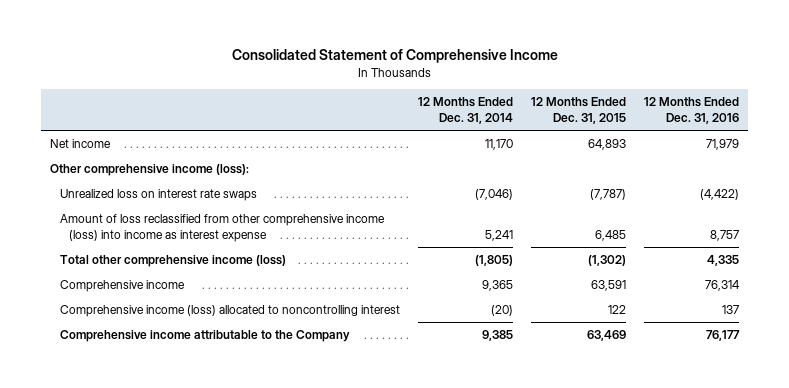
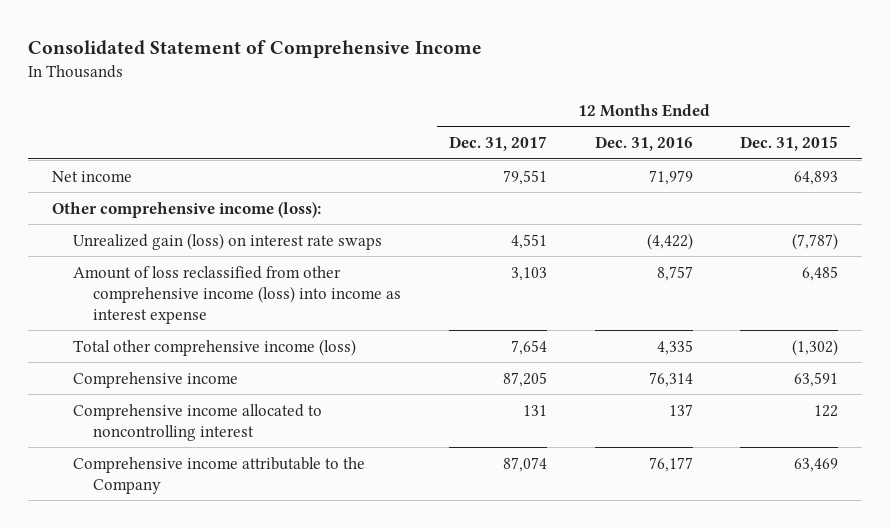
[417,97,513,125] 12 Months Ended Dec. 31, 2014 -> none
none -> [449,136,548,152] Dec. 31, 2017
[59,189,257,202] Unrealized loss on interest rate swaps -> [72,232,382,250] Unrealized gain (loss) on interest rate swaps
[59,305,400,318] Comprehensive income (loss) allocated to noncontrolling interest -> [72,403,322,441] Comprehensive income allocated to noncontrolling interest

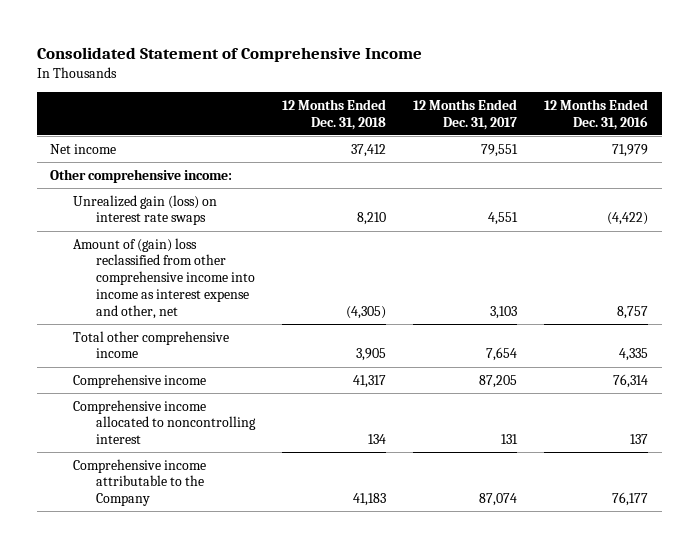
[740,136,839,152] Dec. 31, 2015 -> none
none -> [281,98,386,130] 12 Months Ended Dec. 31, 2018
[51,201,321,218] Other comprehensive income (loss): -> [50,168,233,183] Other comprehensive income:
[72,265,402,324] Amount of loss reclassified from other comprehensive income (loss) into income as interest expense -> [72,237,255,319] Amount of (gain) loss reclassified from other comprehensive income into income as interest expense and other, net
[72,338,356,356] Total other comprehensive income (loss) -> [72,330,229,359] Total other comprehensive income

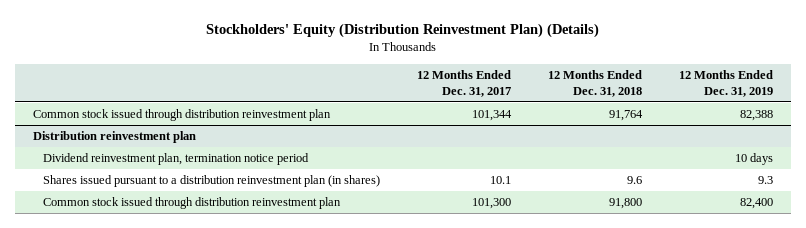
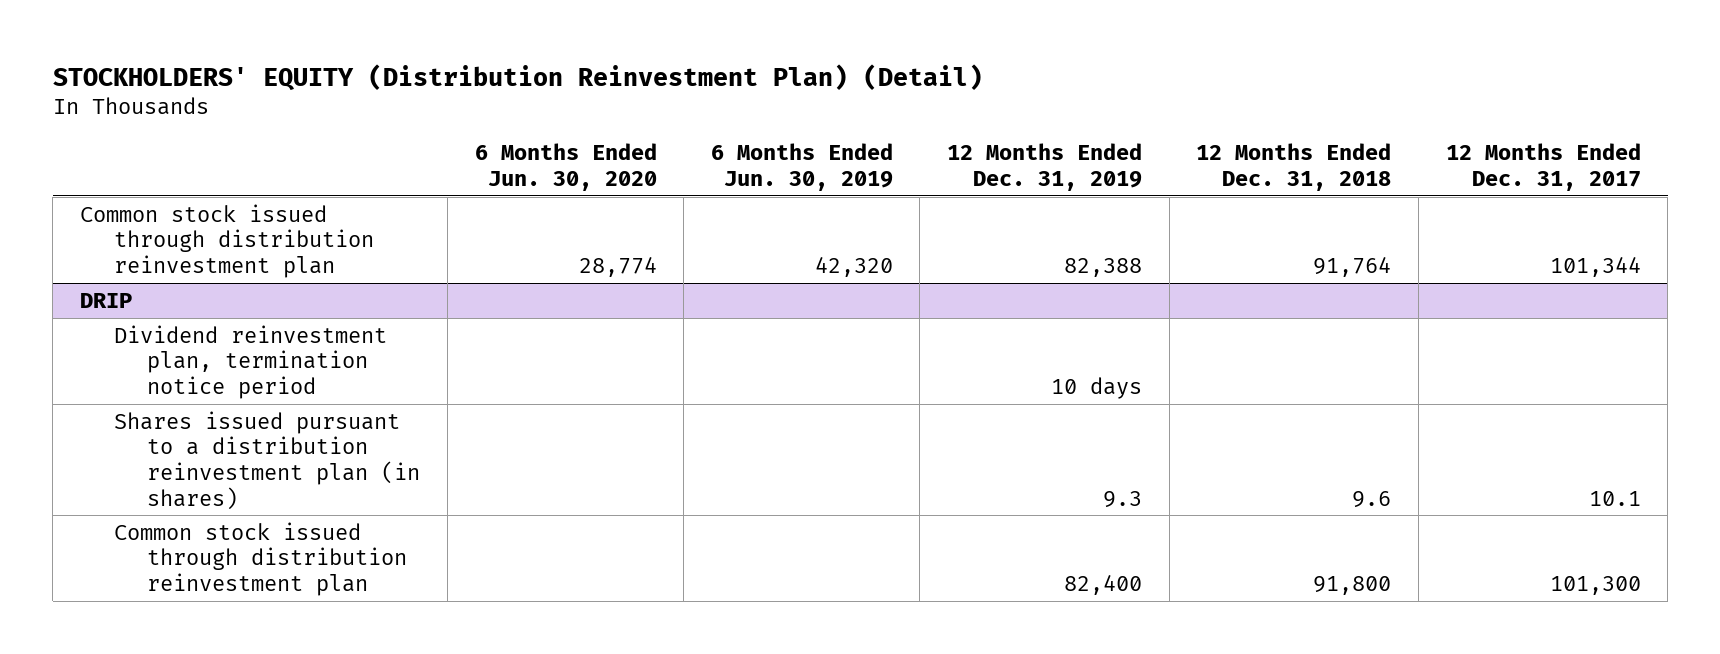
[205,23,599,39] Stockholders' Equity (Distribution Reinvestment Plan) (Details) -> [52,63,983,91] STOCKHOLDERS' EQUITY (Distribution Reinvestment Plan) (Detail)
none -> [474,143,657,192] 6 Months Ended Jun. 30, 2020
none -> [710,143,893,192] 6 Months Ended Jun. 30, 2019
[33,131,197,144] Distribution reinvestment plan -> [79,292,132,308] DRIP

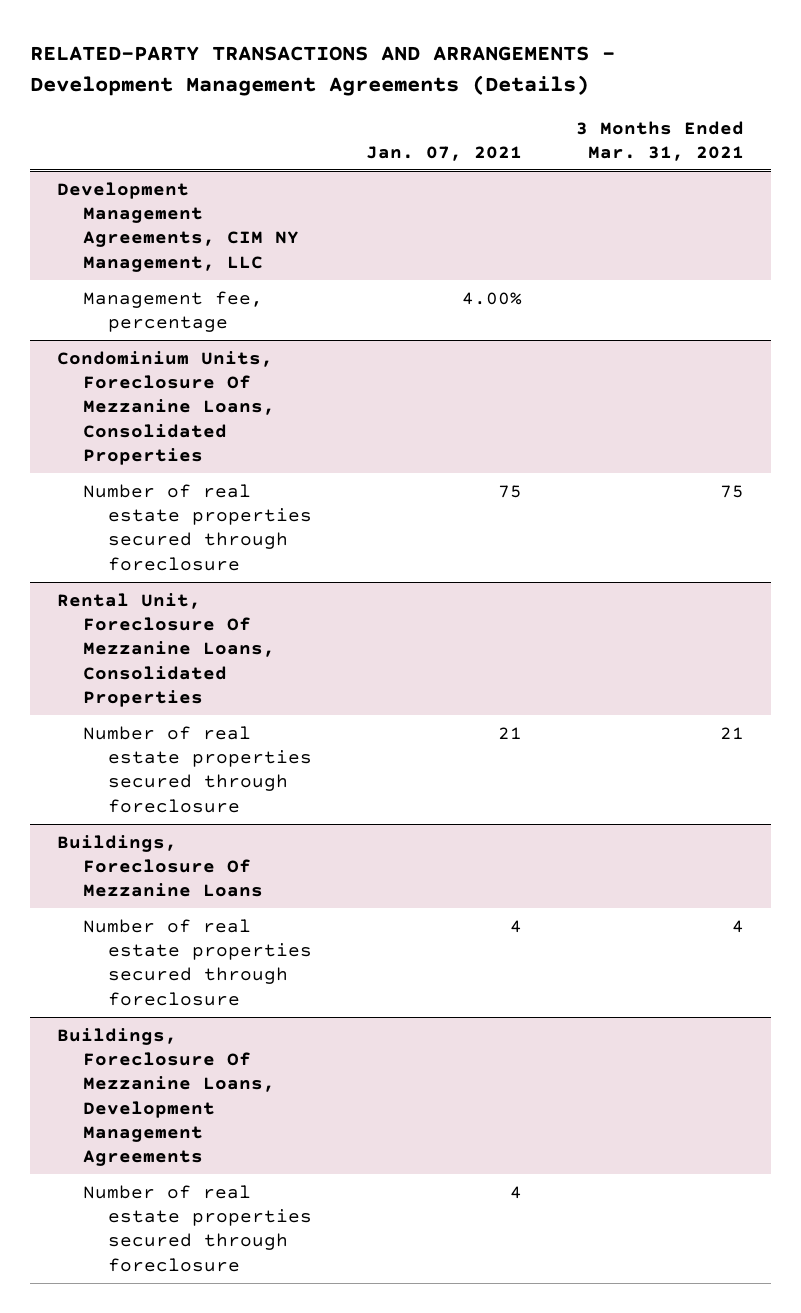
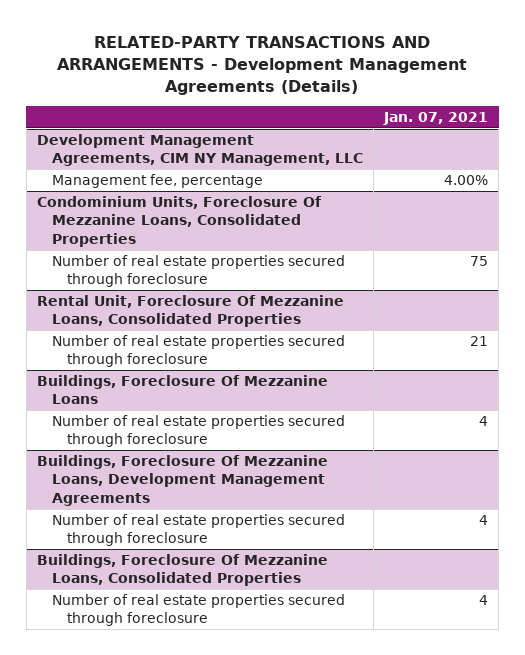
[575,120,744,161] 3 Months Ended Mar. 31, 2021 -> none
none -> [36,554,328,587] Buildings, Foreclosure Of Mezzanine Loans, Consolidated Properties
none -> [51,594,345,627] Number of real estate properties secured through foreclosure

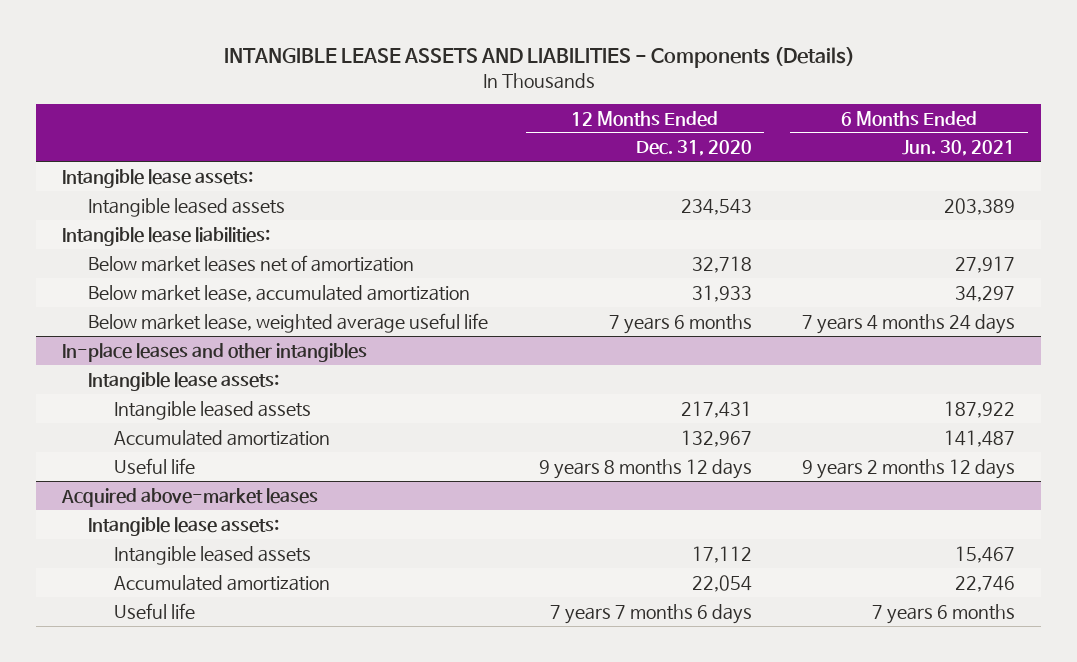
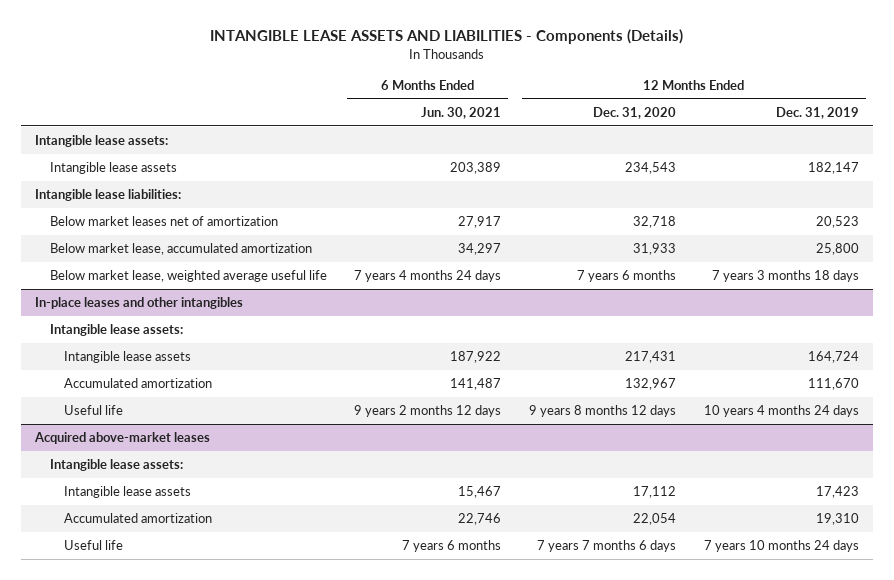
none -> [775,106,859,119] Dec. 31, 2019
[87,197,285,217] Intangible leased assets -> [49,162,177,175] Intangible lease assets
[113,400,311,420] Intangible leased assets -> [64,351,192,364] Intangible lease assets
[113,545,311,565] Intangible leased assets -> [64,486,192,499] Intangible lease assets

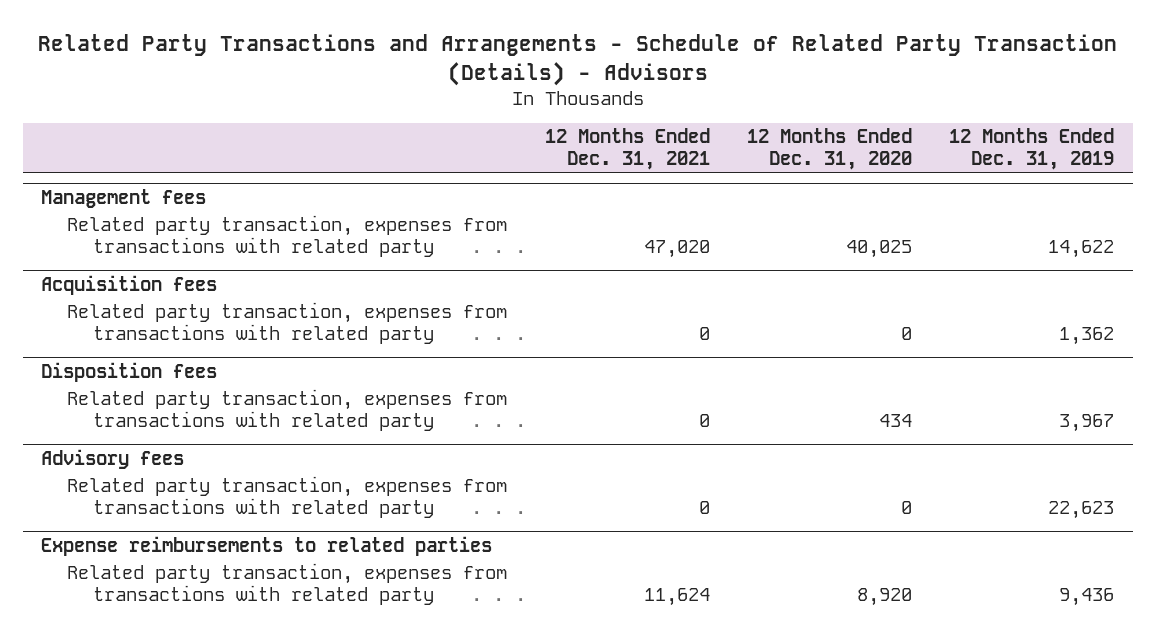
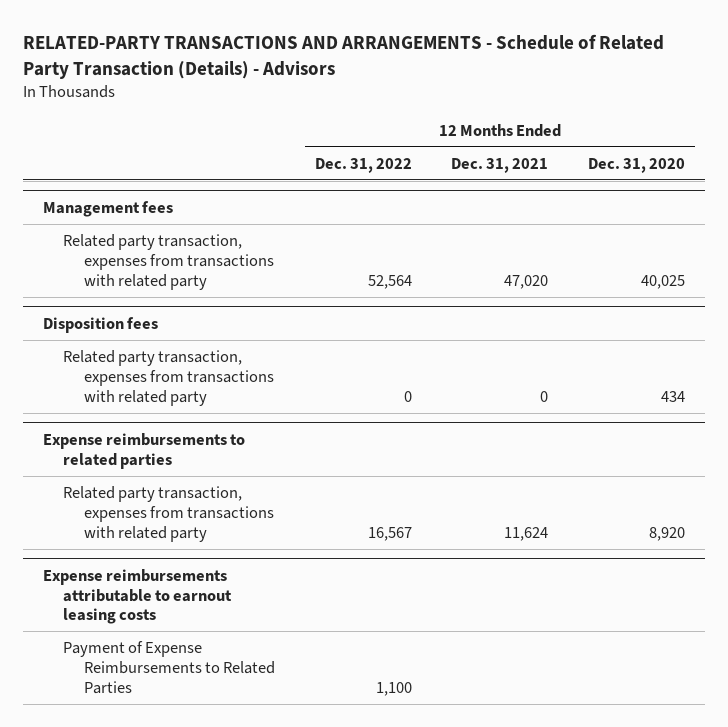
[37,34,1117,86] Related Party Transactions and Arrangements - Schedule of Related Party Transaction (Details) - Advisors -> [23,34,665,79] RELATED-PARTY TRANSACTIONS AND ARRANGEMENTS - Schedule of Related Party Transaction (Details) - Advisors
[949,128,1115,170] 12 Months Ended Dec. 31, 2019 -> none
none -> [314,157,412,173] Dec. 31, 2022
[41,274,218,295] Acquisition fees -> none
[67,302,508,344] Related party transaction, expenses from transactions with related party -> none
[41,448,185,469] Advisory fees -> none
[67,476,508,518] Related party transaction, expenses from transactions with related party -> none
none -> [43,568,233,625] Expense reimbursements attributable to earnout leasing costs
none -> [63,640,275,694] Payment of Expense Reimbursements to Related Parties

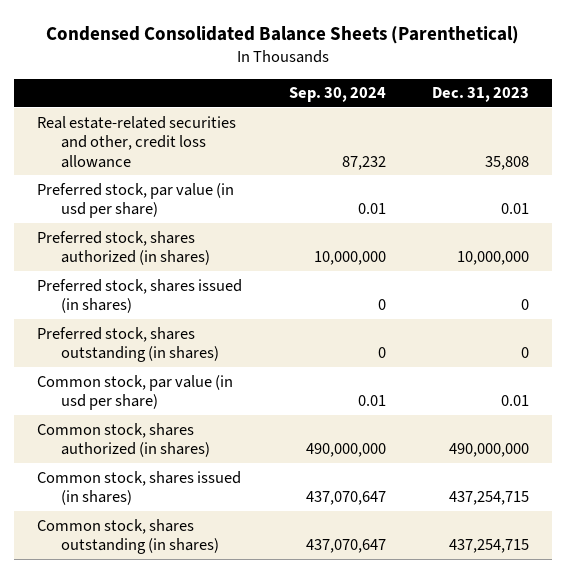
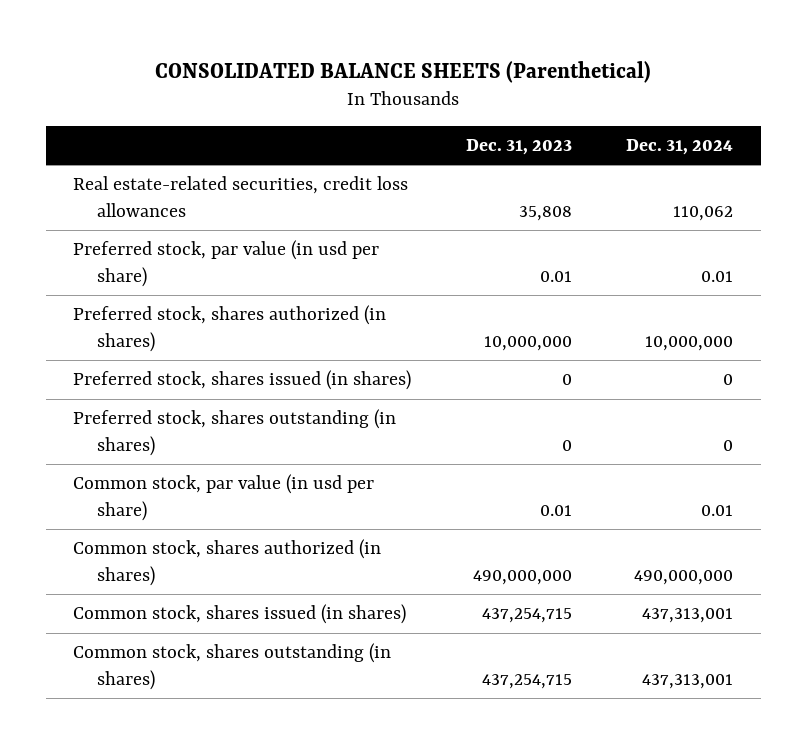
[46,25,520,44] Condensed Consolidated Balance Sheets (Parenthetical) -> [155,60,652,83] CONSOLIDATED BALANCE SHEETS (Parenthetical)
[288,87,386,103] Sep. 30, 2024 -> none
none -> [626,138,734,155] Dec. 31, 2024
[37,115,237,168] Real estate-related securities and other, credit loss allowance -> [73,176,409,217] Real estate-related securities, credit loss allowances

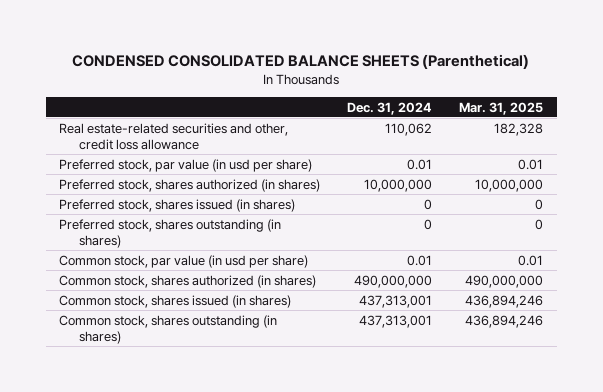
[155,60,652,83] CONSOLIDATED BALANCE SHEETS (Parenthetical) -> [72,54,530,70] CONDENSED CONSOLIDATED BALANCE SHEETS (Parenthetical)
[465,138,572,155] Dec. 31, 2023 -> none
none -> [459,101,544,115] Mar. 31, 2025
[73,176,409,217] Real estate-related securities, credit loss allowances -> [59,122,289,150] Real estate-related securities and other, credit loss allowance

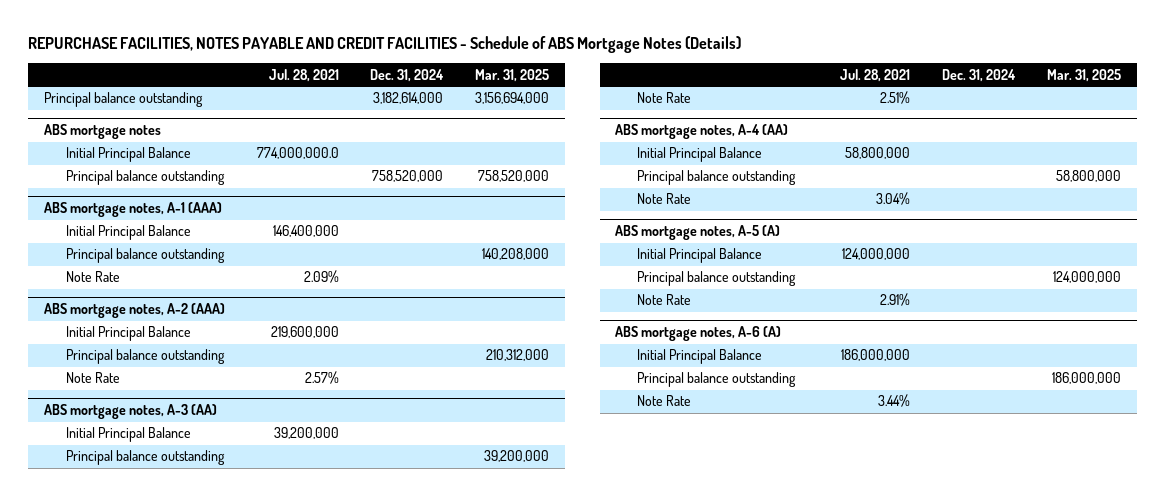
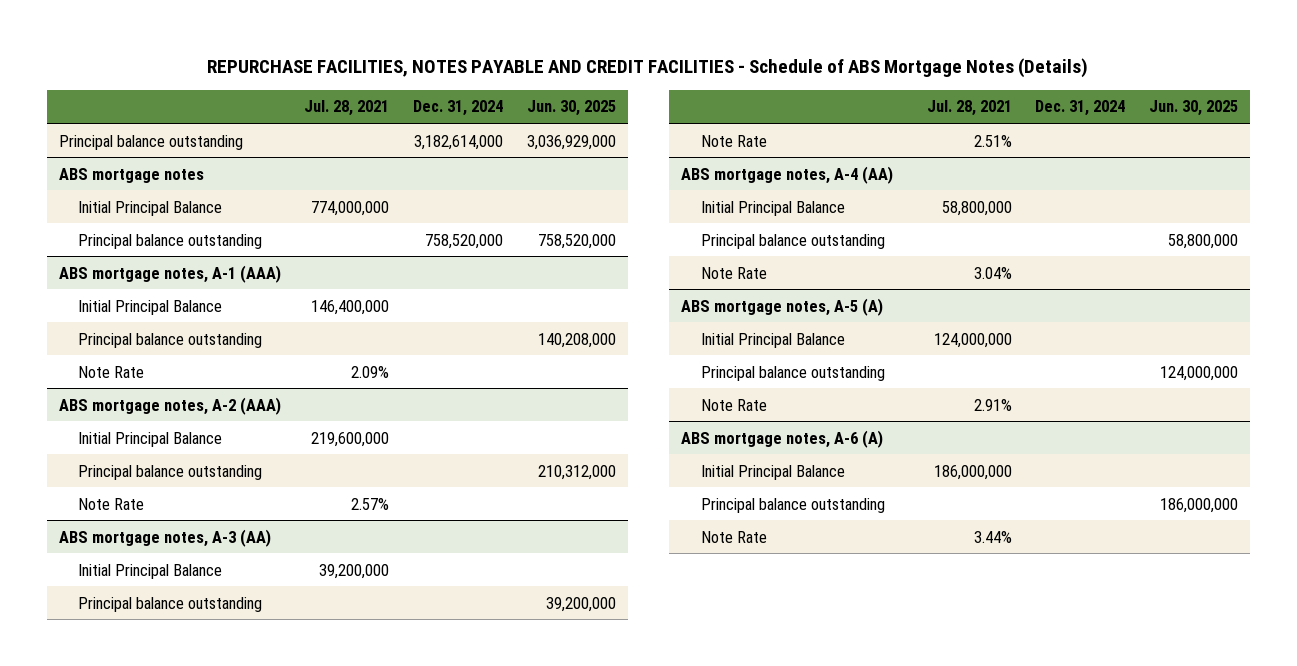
[475,68,550,82] Mar. 31, 2025 -> none
none -> [526,100,616,117] Jun. 30, 2025
[256,147,339,160] 774,000,000.0 -> [311,200,390,216] 774,000,000

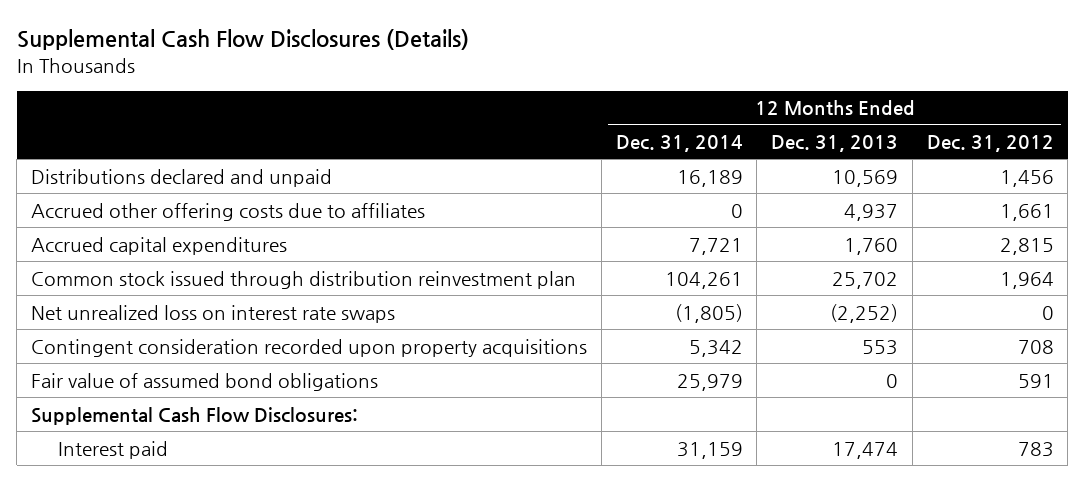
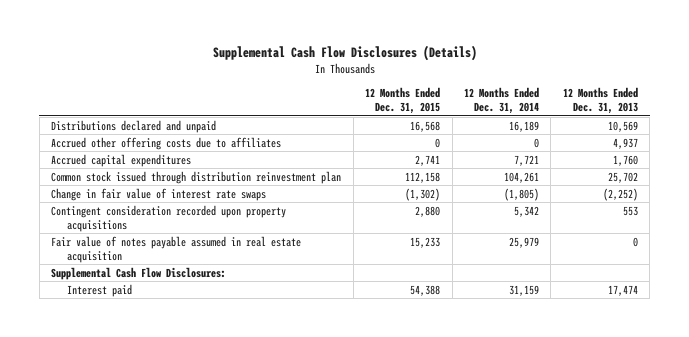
[926,135,1054,153] Dec. 31, 2012 -> none
none -> [365,86,441,114] 12 Months Ended Dec. 31, 2015
[30,304,395,323] Net unrealized loss on interest rate swaps -> [51,187,267,201] Change in fair value of interest rate swaps
[30,372,378,391] Fair value of assumed bond obligations -> [51,235,302,263] Fair value of notes payable assumed in real estate acquisition

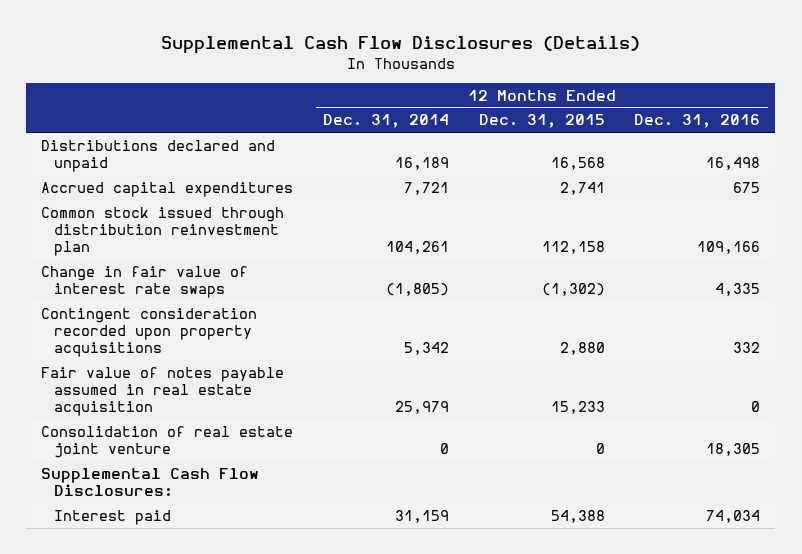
[562,86,638,114] 12 Months Ended Dec. 31, 2013 -> none
none -> [634,114,761,129] Dec. 31, 2016
[51,136,282,150] Accrued other offering costs due to affiliates -> none
none -> [41,425,294,459] Consolidation of real estate joint venture

